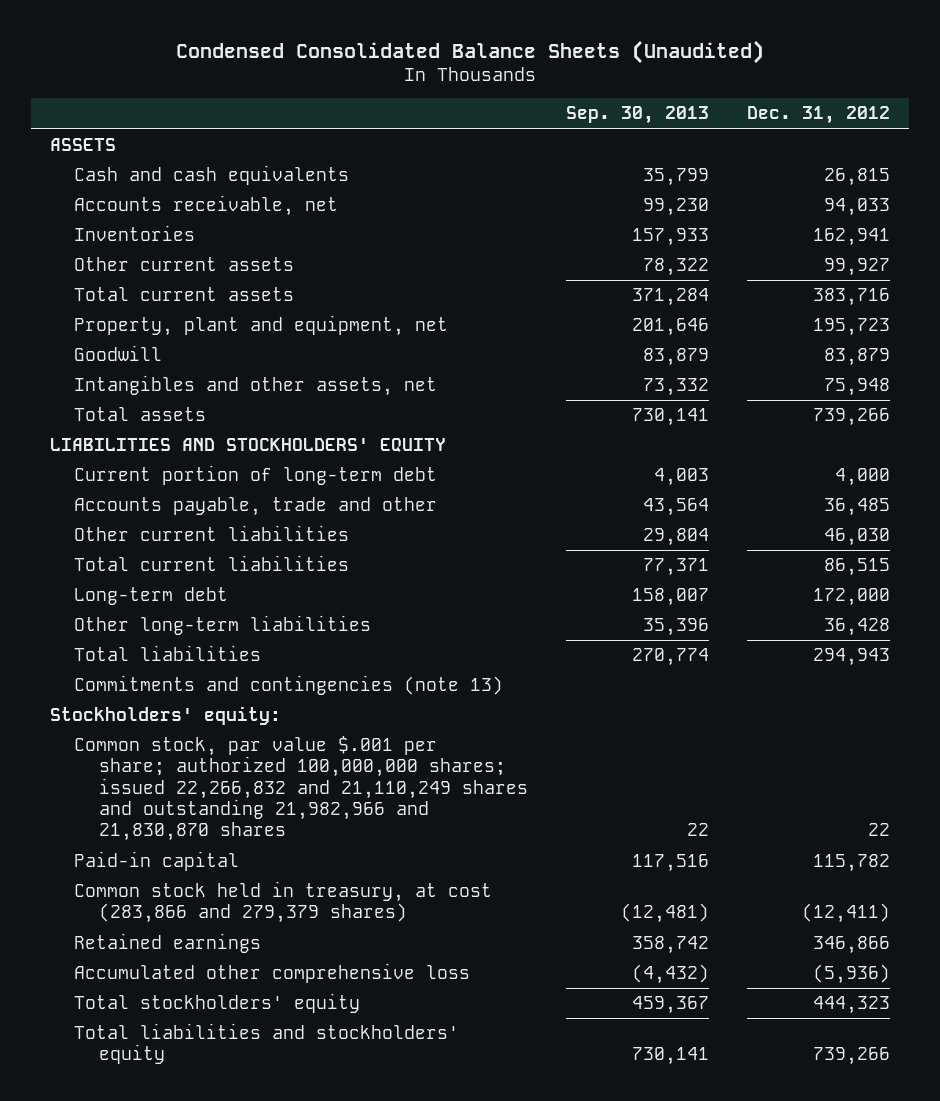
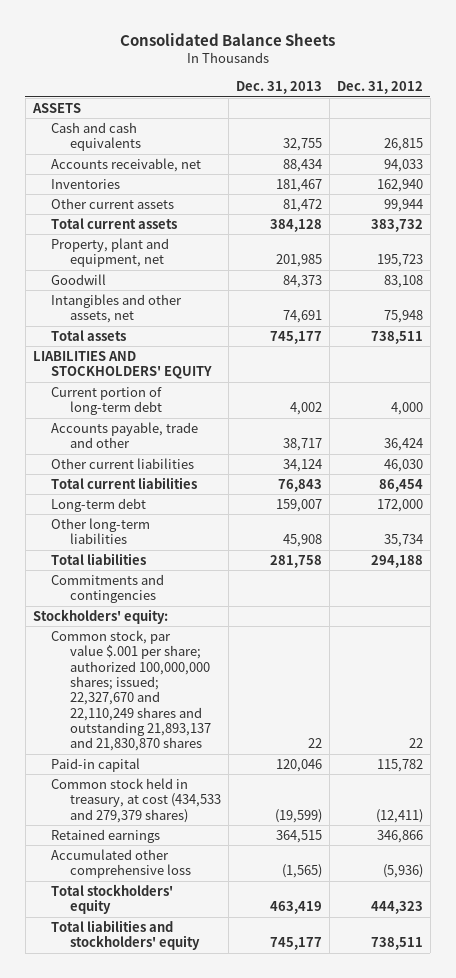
[176,39,765,64] Condensed Consolidated Balance Sheets (Unaudited) -> [119,32,335,46] Consolidated Balance Sheets
[566,106,710,125] Sep. 30, 2013 -> none
none -> [235,81,322,95] Dec. 31, 2013
[813,228,891,247] 162,941 -> [376,178,423,192] 162,940
[824,258,891,277] 99,927 -> [383,198,423,212] 99,944
[813,288,891,307] 383,716 -> [370,218,423,232] 383,732
[824,348,891,367] 83,879 -> [383,274,423,288] 83,108
[813,408,891,427] 739,266 -> [370,330,423,344] 738,511
[824,498,891,517] 36,485 -> [383,438,423,452] 36,424
[824,558,891,577] 86,515 -> [378,478,423,492] 86,454
[824,618,891,637] 36,428 -> [383,534,423,548] 35,734
[813,648,891,667] 294,943 -> [370,554,423,568] 294,188
[74,675,504,696] Commitments and contingencies (note 13) -> [51,573,165,604] Commitments and contingencies
[74,736,528,842] Common stock, par value $.001 per share; authorized 100,000,000 shares; issued 22,266,832 and 21,110,249 shares and outstanding 21,982,966 and 21,830,870 shares -> [51,629,211,752] Common stock, par value $.001 per share; authorized 100,000,000 shares; issued; 22,327,670 and 22,110,249 shares and outstanding 21,893,137 and 21,830,870 shares
[74,881,493,924] Common stock held in treasury, at cost (283,866 and 279,379 shares) -> [51,777,221,823] Common stock held in treasury, at cost (434,533 and 279,379 shares)
[813,1047,891,1066] 739,266 -> [370,937,423,951] 738,511

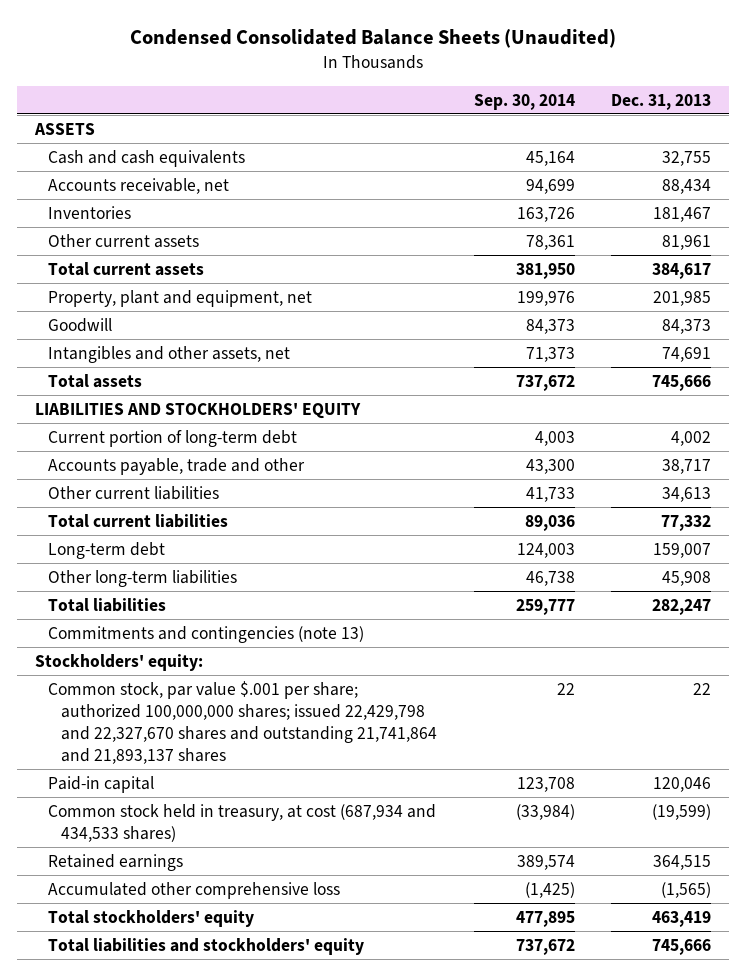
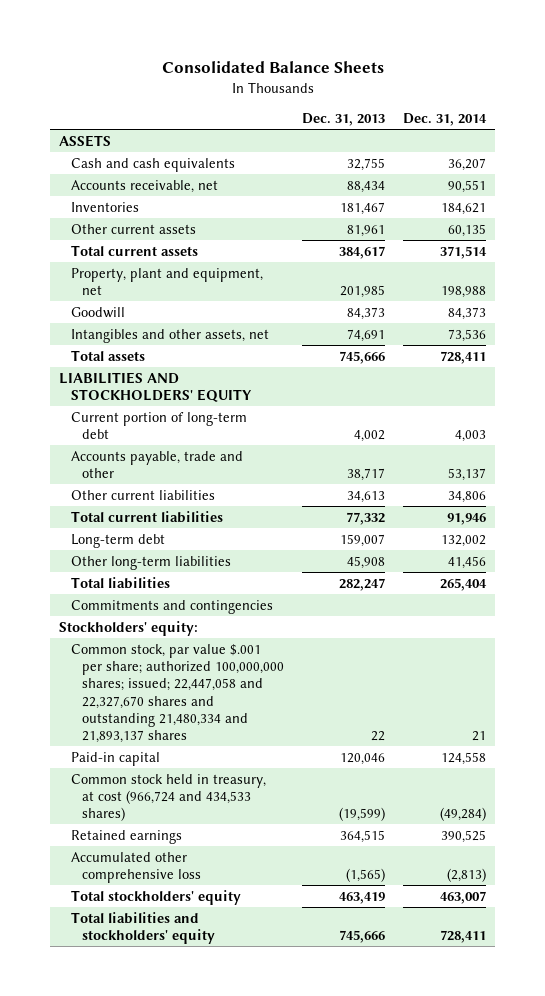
[130,29,617,49] Condensed Consolidated Balance Sheets (Unaudited) -> [161,61,384,74] Consolidated Balance Sheets
[473,93,575,110] Sep. 30, 2014 -> none
none -> [403,113,488,127] Dec. 31, 2014
[48,625,365,643] Commitments and contingencies (note 13) -> [70,599,273,614] Commitments and contingencies
[48,680,438,764] Common stock, par value $.001 per share; authorized 100,000,000 shares; issued 22,429,798 and 22,327,670 shares and outstanding 21,741,864 and 21,893,137 shares -> [70,643,285,744] Common stock, par value $.001 per share; authorized 100,000,000 shares; issued; 22,447,058 and 22,327,670 shares and outstanding 21,480,334 and 21,893,137 shares
[48,803,437,842] Common stock held in treasury, at cost (687,934 and 434,533 shares) -> [70,773,266,822] Common stock held in treasury, at cost (966,724 and 434,533 shares)

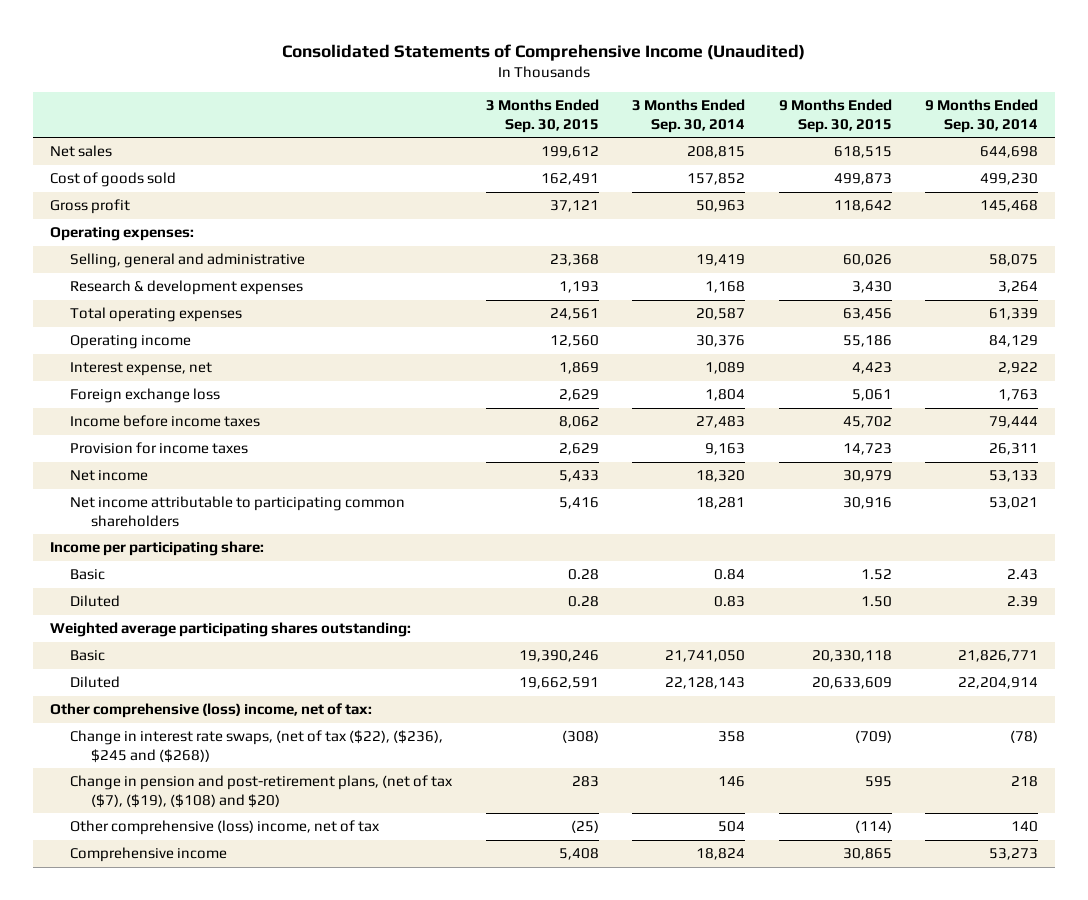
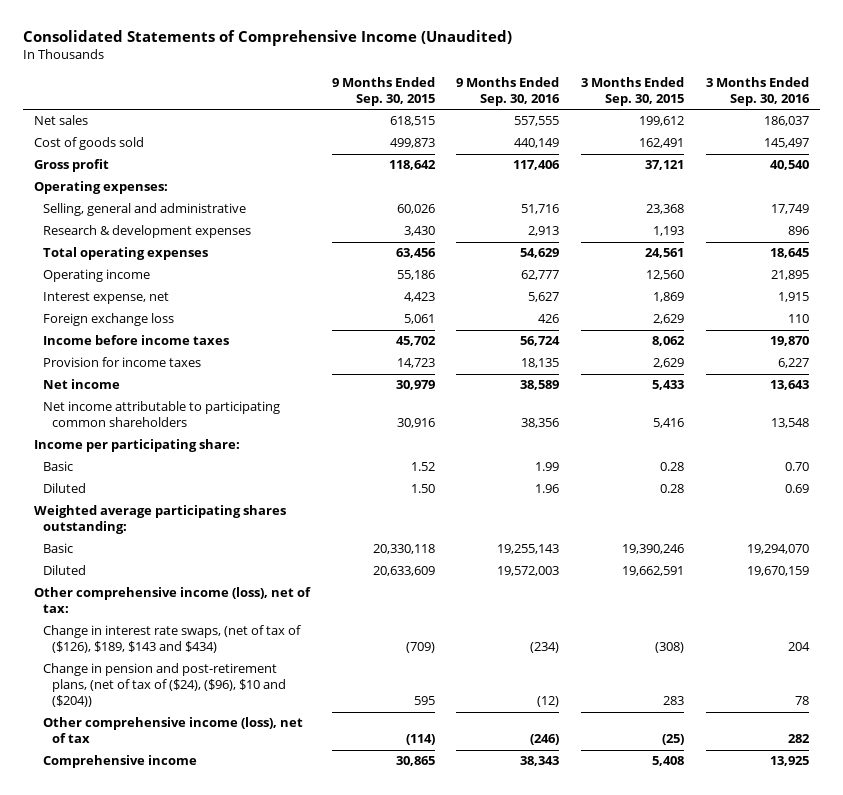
[632,99,746,133] 3 Months Ended Sep. 30, 2014 -> none
[925,99,1039,133] 9 Months Ended Sep. 30, 2014 -> none
none -> [456,77,561,106] 9 Months Ended Sep. 30, 2016
none -> [705,77,810,106] 3 Months Ended Sep. 30, 2016
[49,703,372,719] Other comprehensive (loss) income, net of tax: -> [33,587,311,614] Other comprehensive income (loss), net of tax:
[70,730,444,763] Change in interest rate swaps, (net of tax ($22), ($236), $245 and ($268)) -> [42,625,301,654] Change in interest rate swaps, (net of tax of ($126), $189, $143 and $434)
[70,775,454,808] Change in pension and post-retirement plans, (net of tax ($7), ($19), ($108) and $20) -> [42,663,286,708] Change in pension and post-retirement plans, (net of tax of ($24), ($96), $10 and ($204))
[70,820,381,836] Other comprehensive (loss) income, net of tax -> [42,717,303,744] Other comprehensive income (loss), net of tax

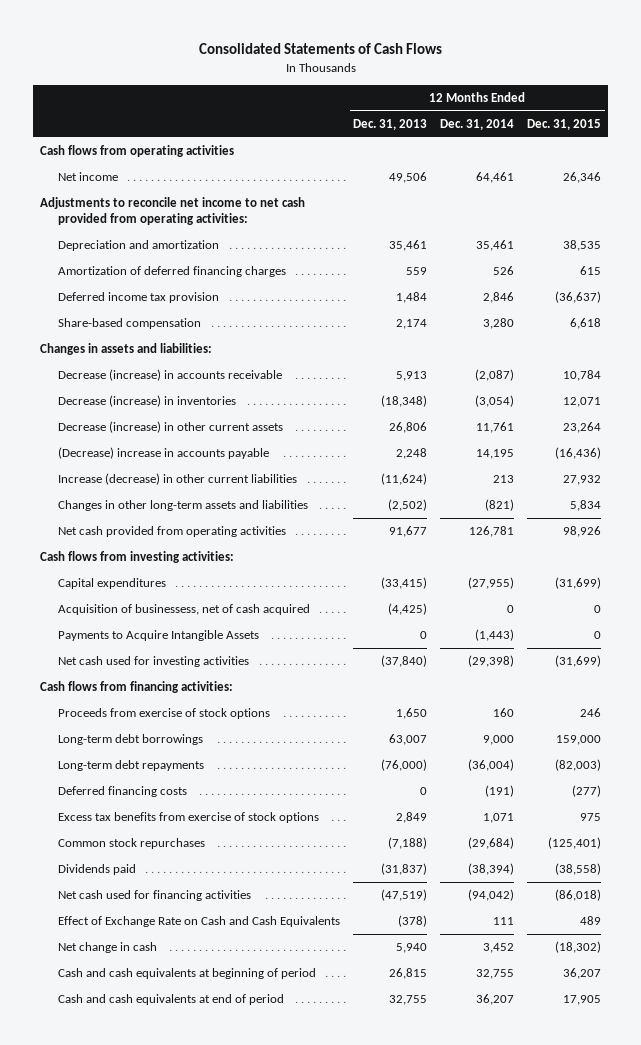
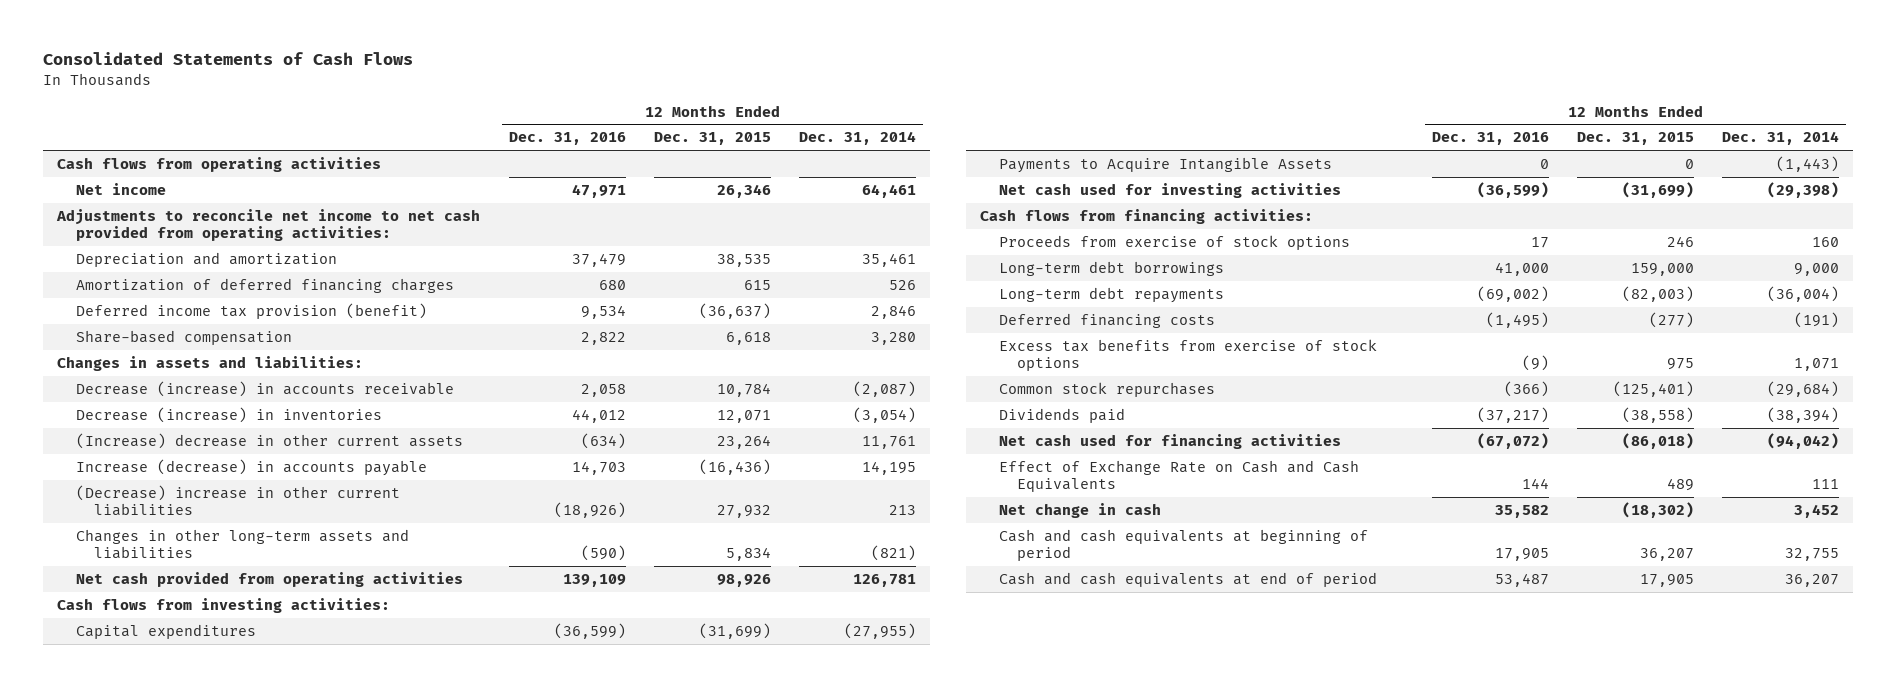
[352,119,427,131] Dec. 31, 2013 -> none
none -> [508,132,626,146] Dec. 31, 2016
[57,292,219,304] Deferred income tax provision -> [75,302,427,319] Deferred income tax provision (benefit)
[57,421,283,434] Decrease (increase) in other current assets -> [75,432,463,449] (Increase) decrease in other current assets
[57,447,269,460] (Decrease) increase in accounts payable -> [75,458,427,476] Increase (decrease) in accounts payable
[57,473,297,486] Increase (decrease) in other current liabilities -> [75,484,400,517] (Decrease) increase in other current liabilities
[57,604,310,616] Acquisition of businessess, net of cash acquired -> none

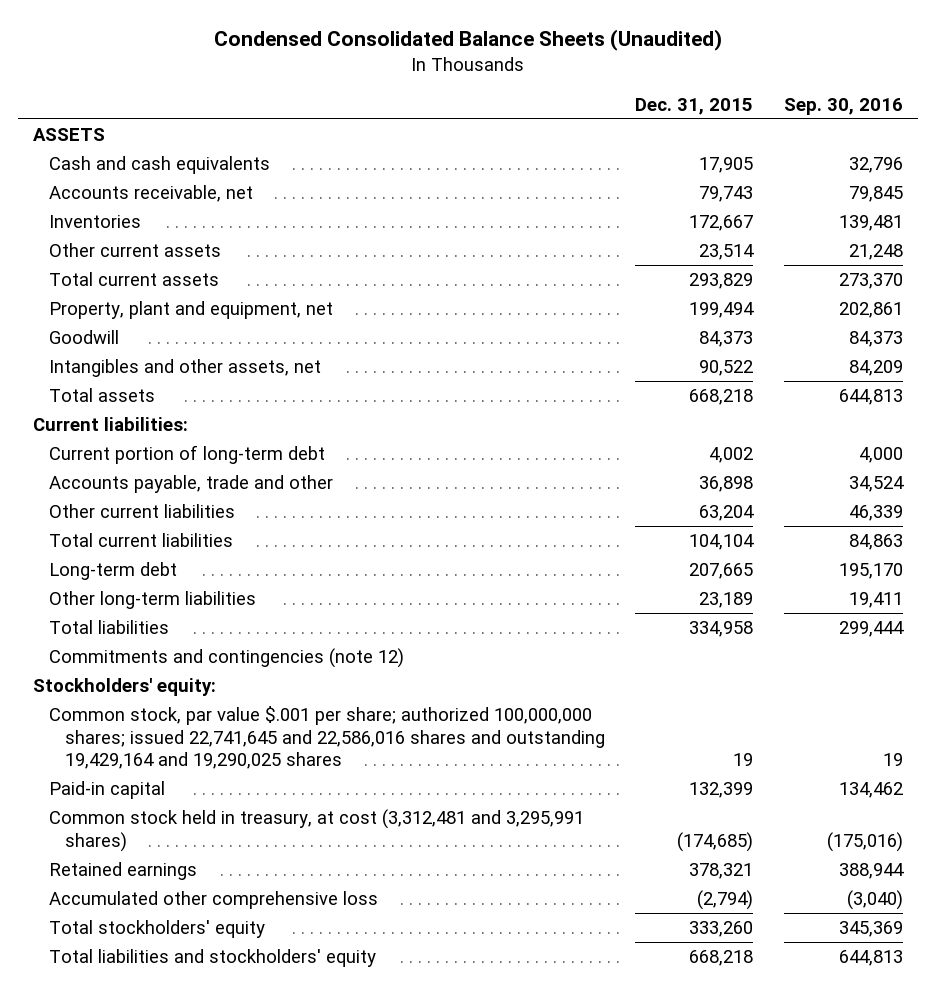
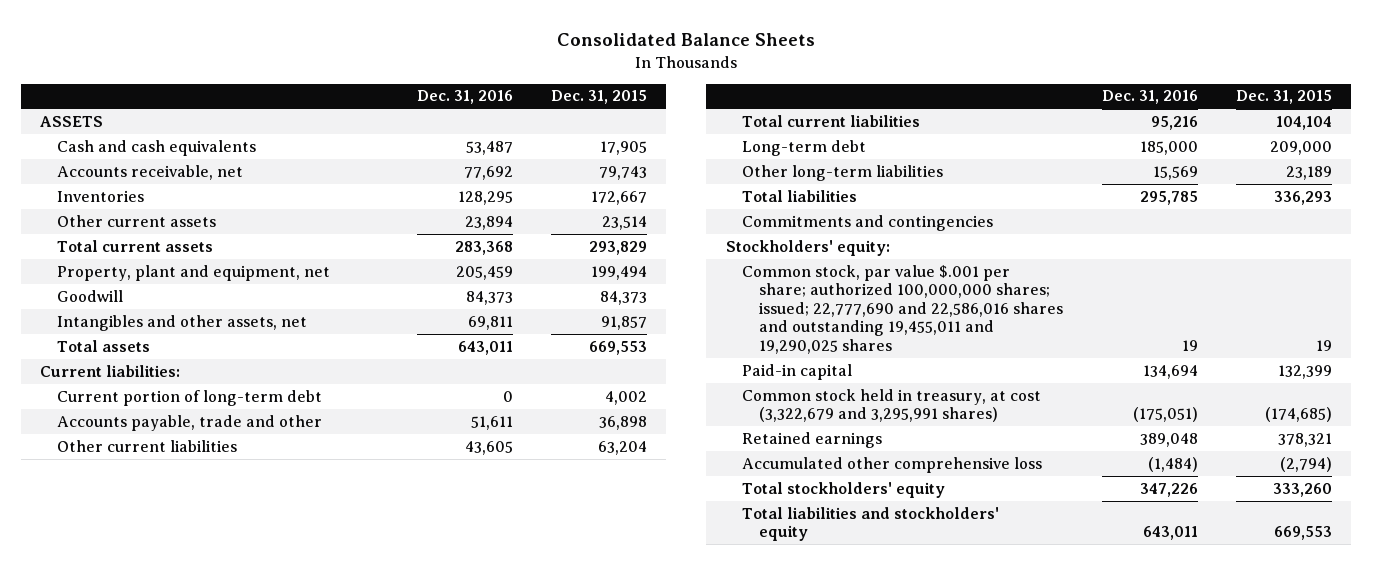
[214,29,723,52] Condensed Consolidated Balance Sheets (Unaudited) -> [557,33,816,47] Consolidated Balance Sheets
[784,97,904,115] Sep. 30, 2016 -> none
none -> [416,90,513,105] Dec. 31, 2016
[699,360,754,377] 90,522 -> [601,315,648,330] 91,857
[689,389,754,406] 668,218 -> [589,340,648,355] 669,553
[689,563,754,580] 207,665 -> [1270,140,1333,155] 209,000
[689,621,754,638] 334,958 -> [1274,190,1333,205] 336,293
[48,648,404,669] Commitments and contingencies (note 12) -> [742,214,994,231] Commitments and contingencies
[48,706,605,770] Common stock, par value $.001 per share; authorized 100,000,000 shares; issued 22,741,645 and 22,586,016 shares and outstanding 19,429,164 and 19,290,025 shares -> [742,264,1064,354] Common stock, par value $.001 per share; authorized 100,000,000 shares; issued; 22,777,690 and 22,586,016 shares and outstanding 19,455,011 and 19,290,025 shares
[48,809,584,852] Common stock held in treasury, at cost (3,312,481 and 3,295,991 shares) -> [742,388,1042,423] Common stock held in treasury, at cost (3,322,679 and 3,295,991 shares)
[689,950,754,967] 668,218 -> [1274,526,1333,541] 669,553

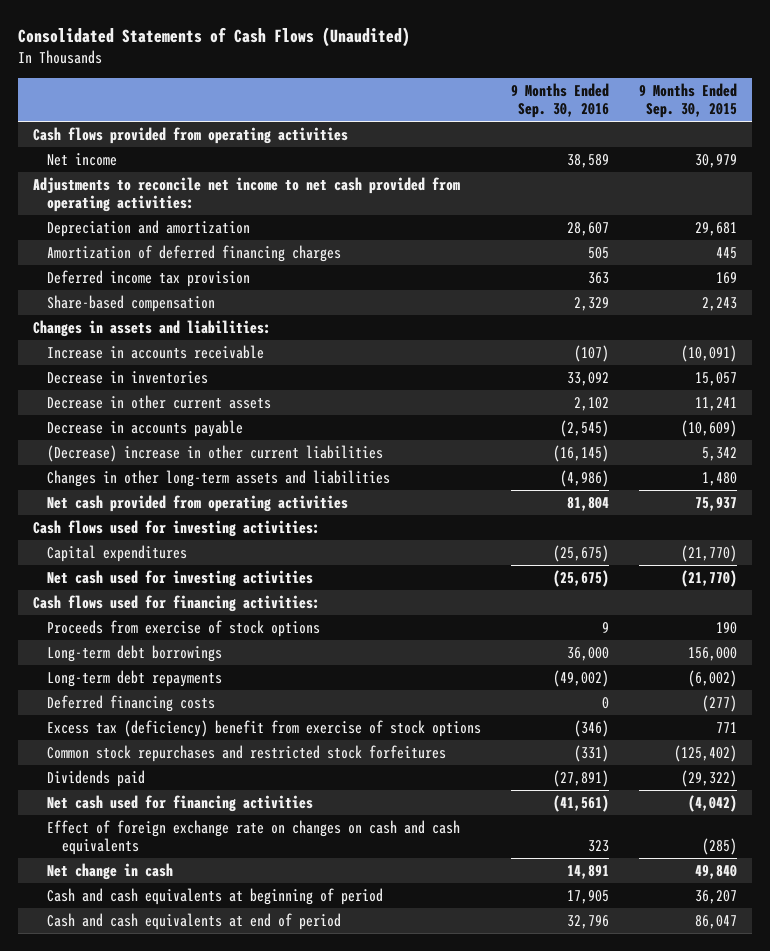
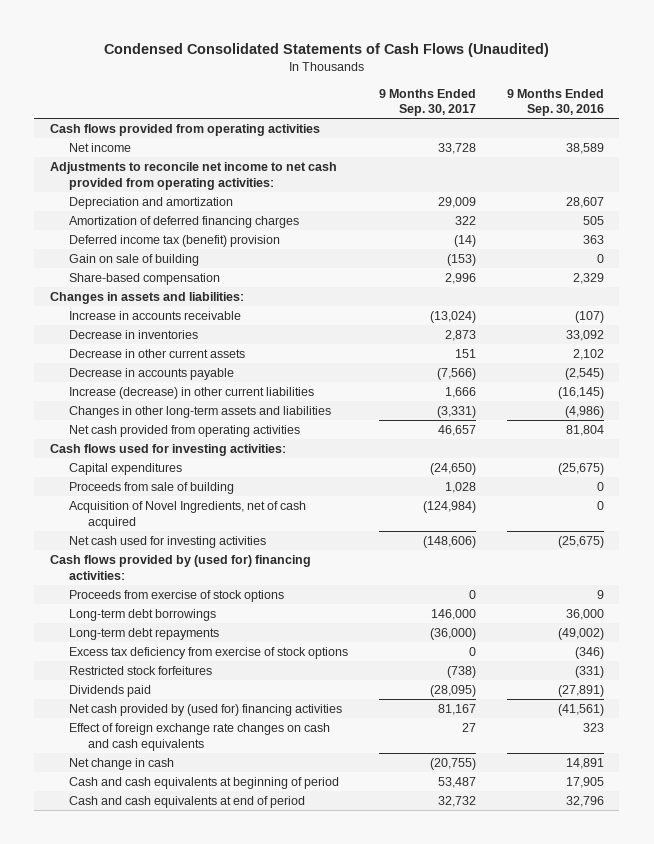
[18,26,411,47] Consolidated Statements of Cash Flows (Unaudited) -> [103,42,549,57] Condensed Consolidated Statements of Cash Flows (Unaudited)
[638,82,737,119] 9 Months Ended Sep. 30, 2015 -> none
none -> [378,88,476,117] 9 Months Ended Sep. 30, 2017
[47,269,251,287] Deferred income tax provision -> [69,234,281,247] Deferred income tax (benefit) provision
none -> [69,253,200,266] Gain on sale of building
[47,444,384,462] (Decrease) increase in other current liabilities -> [69,386,315,399] Increase (decrease) in other current liabilities
none -> [69,481,235,494] Proceeds from sale of building
none -> [69,500,307,529] Acquisition of Novel Ingredients, net of cash acquired
[33,594,321,612] Cash flows used for financing activities: -> [49,554,311,580] Cash flows provided by (used for) financing activities:
[47,694,216,712] Deferred financing costs -> none
[47,719,482,737] Excess tax (deficiency) benefit from exercise of stock options -> [69,646,349,659] Excess tax deficiency from exercise of stock options
[47,744,447,762] Common stock repurchases and restricted stock forfeitures -> [69,665,213,675] Restricted stock forfeitures
[47,794,314,812] Net cash used for financing activities -> [69,703,343,716] Net cash provided by (used for) financing activities
[47,819,461,856] Effect of foreign exchange rate on changes on cash and cash equivalents -> [69,722,331,751] Effect of foreign exchange rate changes on cash and cash equivalents

